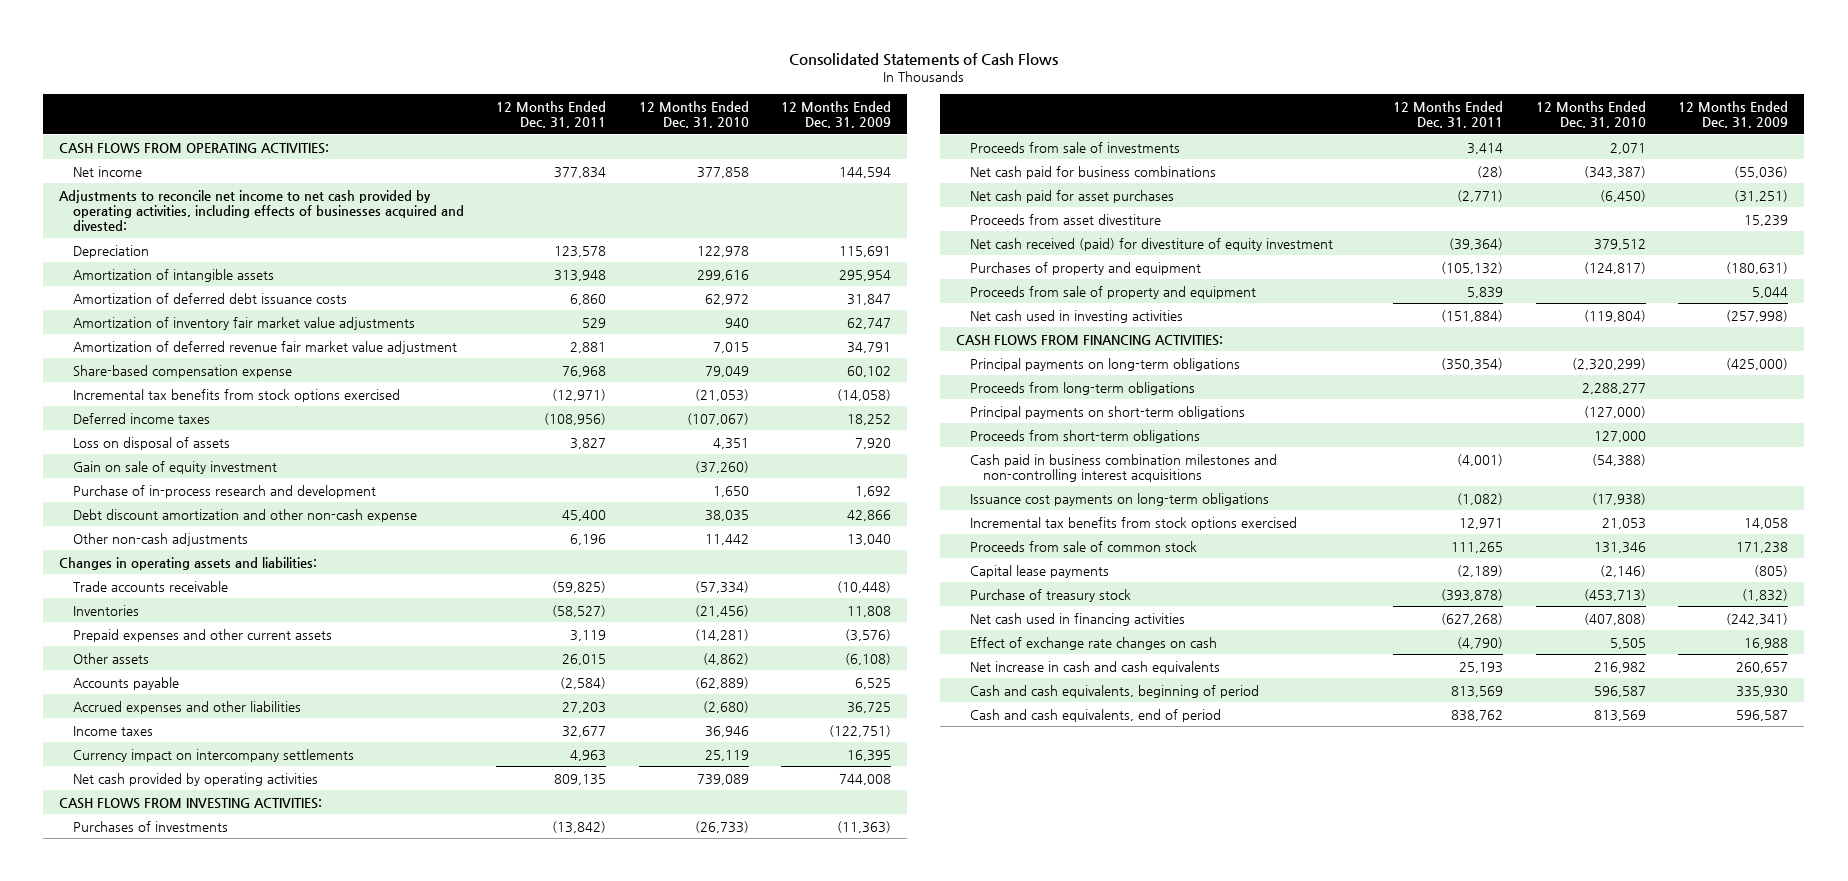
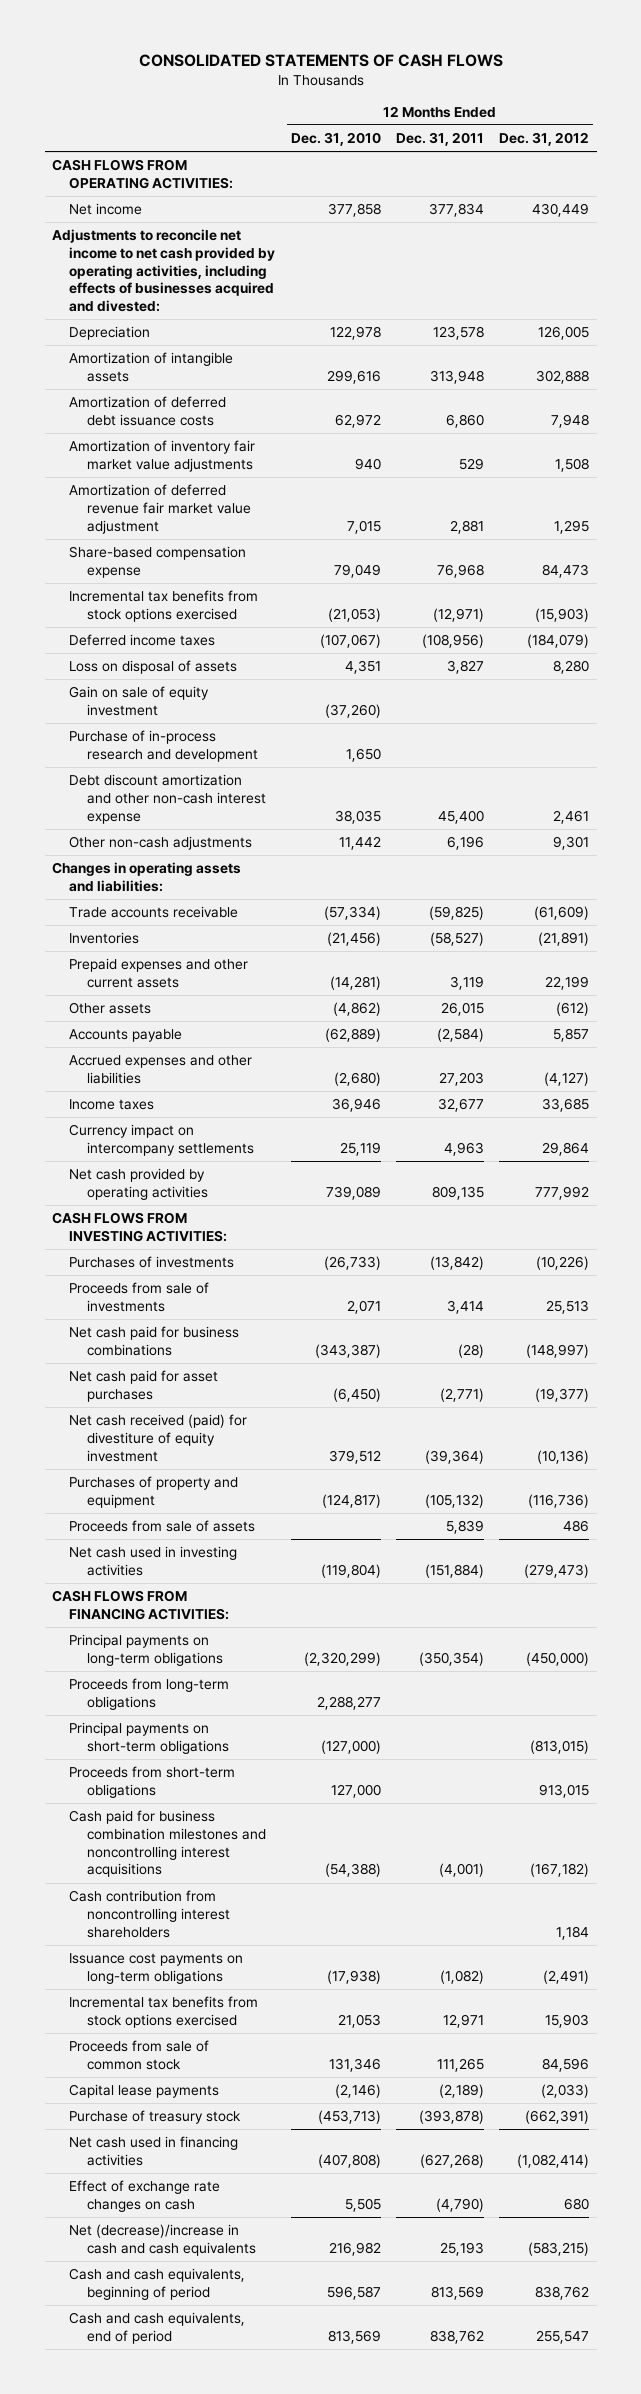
[788,52,1058,66] Consolidated Statements of Cash Flows -> [138,54,503,68] CONSOLIDATED STATEMENTS OF CASH FLOWS
[781,101,892,129] 12 Months Ended Dec. 31, 2009 -> none
none -> [499,131,590,146] Dec. 31, 2012
[72,508,417,522] Debt discount amortization and other non-cash expense -> [69,773,266,824] Debt discount amortization and other non-cash interest expense
[969,213,1161,225] Proceeds from asset divestiture -> none
[969,285,1256,299] Proceeds from sale of property and equipment -> [69,1519,256,1532] Proceeds from sale of assets
[969,453,1277,482] Cash paid in business combination milestones and non-controlling interest acquisitions -> [69,1809,266,1878] Cash paid for business combination milestones and noncontrolling interest acquisitions
none -> [69,1889,230,1938] Cash contribution from noncontrolling interest shareholders
[969,660,1220,674] Net increase in cash and cash equivalents -> [69,2223,256,2256] Net (decrease)/increase in cash and cash equivalents

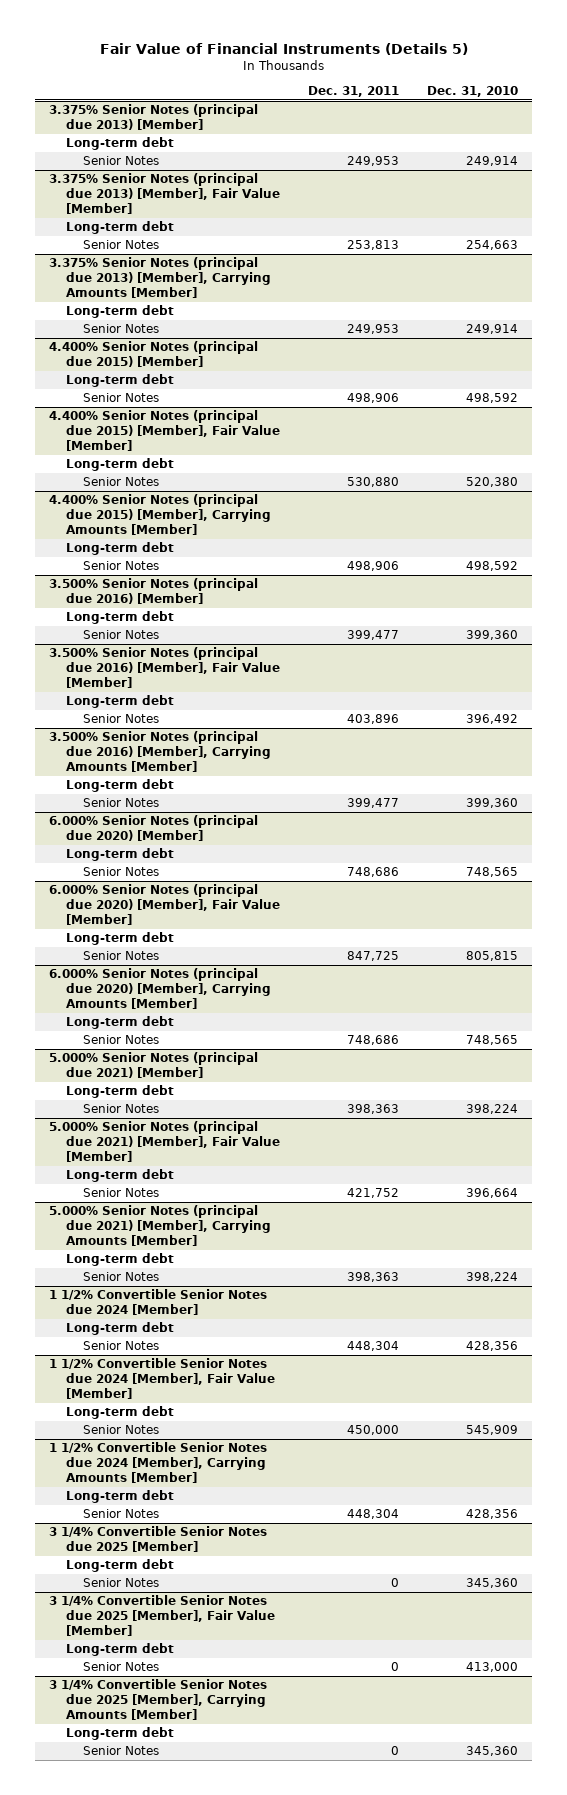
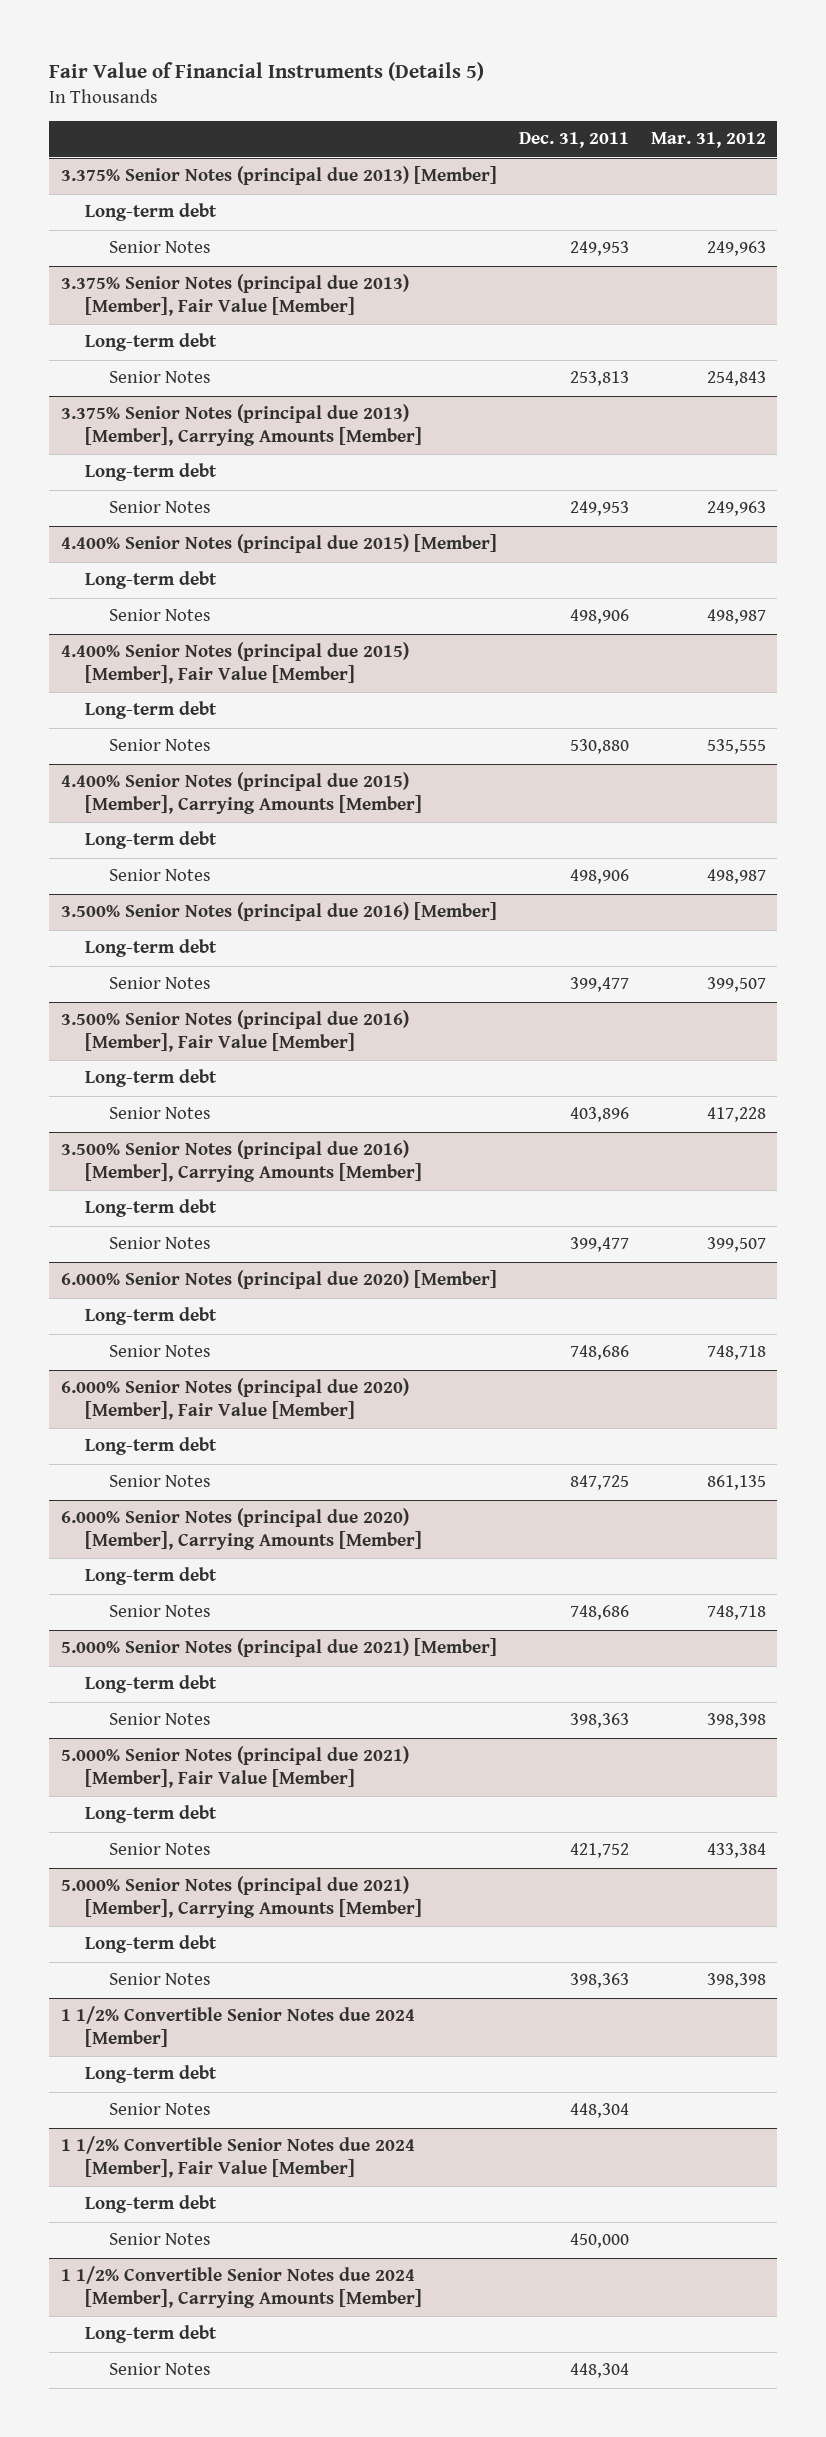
[427,86,519,98] Dec. 31, 2010 -> none
none -> [650,132,766,149] Mar. 31, 2012
[49,1526,268,1553] 3 1/4% Convertible Senior Notes due 2025 [Member] -> none
[66,1559,175,1573] Long-term debt -> none
[83,1578,160,1588] Senior Notes -> none
[49,1595,276,1637] 3 1/4% Convertible Senior Notes due 2025 [Member], Fair Value [Member] -> none
[66,1643,175,1657] Long-term debt -> none
[83,1662,160,1672] Senior Notes -> none
[49,1679,268,1721] 3 1/4% Convertible Senior Notes due 2025 [Member], Carrying Amounts [Member] -> none
[66,1727,175,1741] Long-term debt -> none
[83,1746,160,1756] Senior Notes -> none

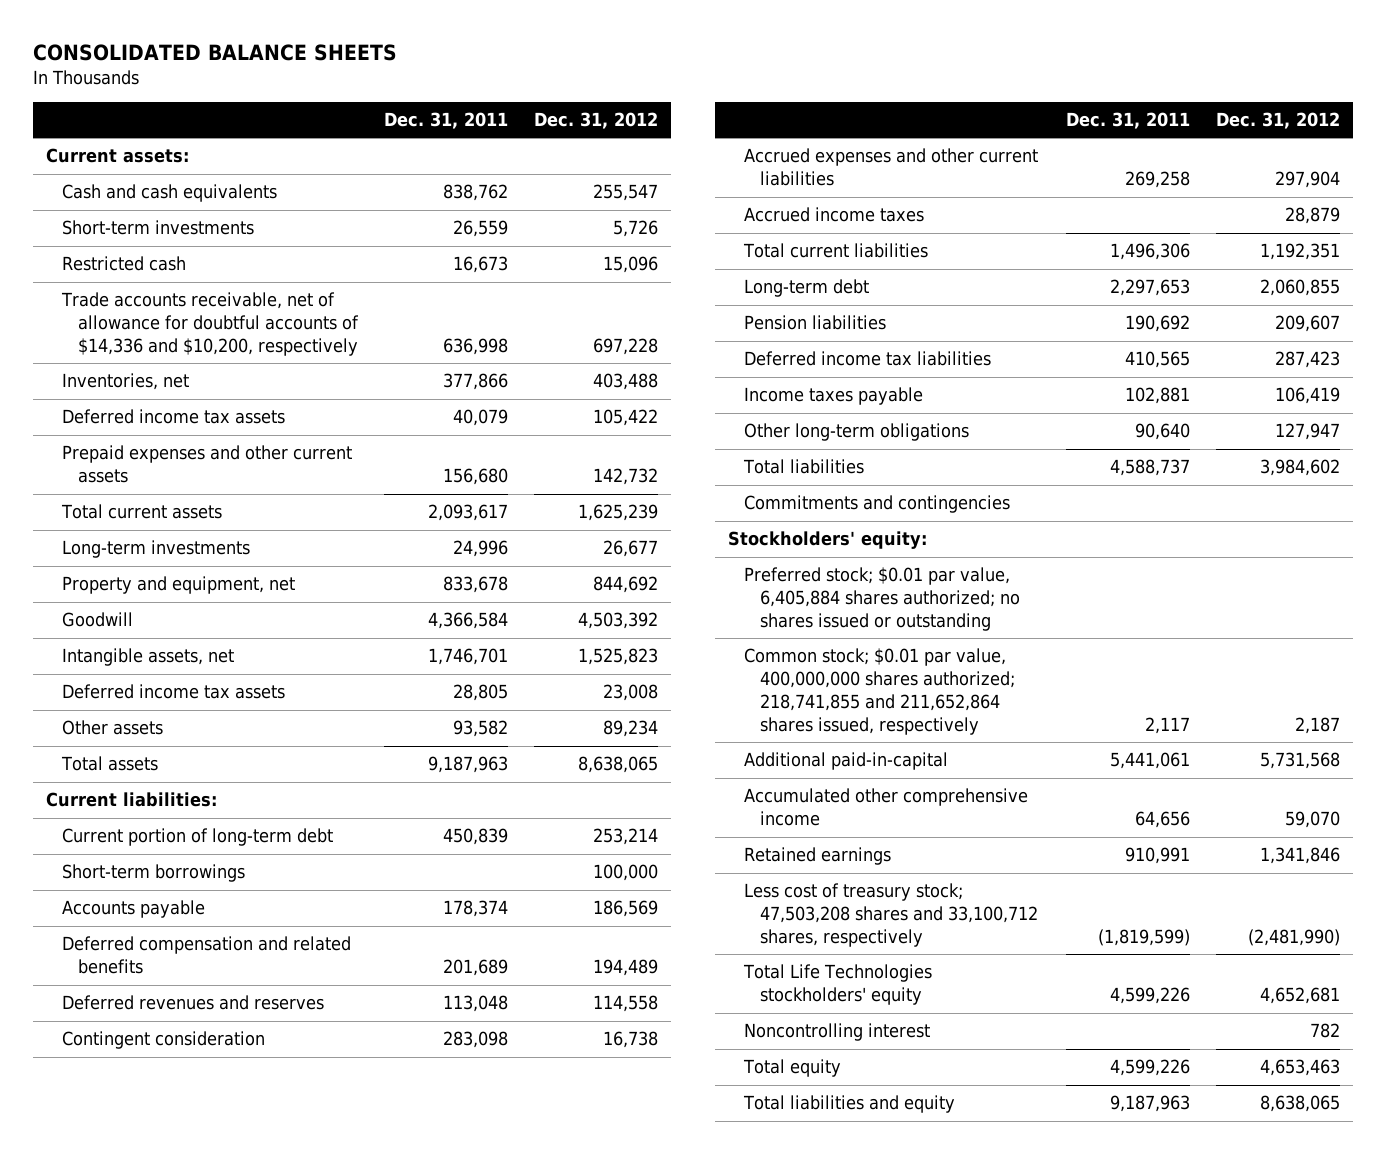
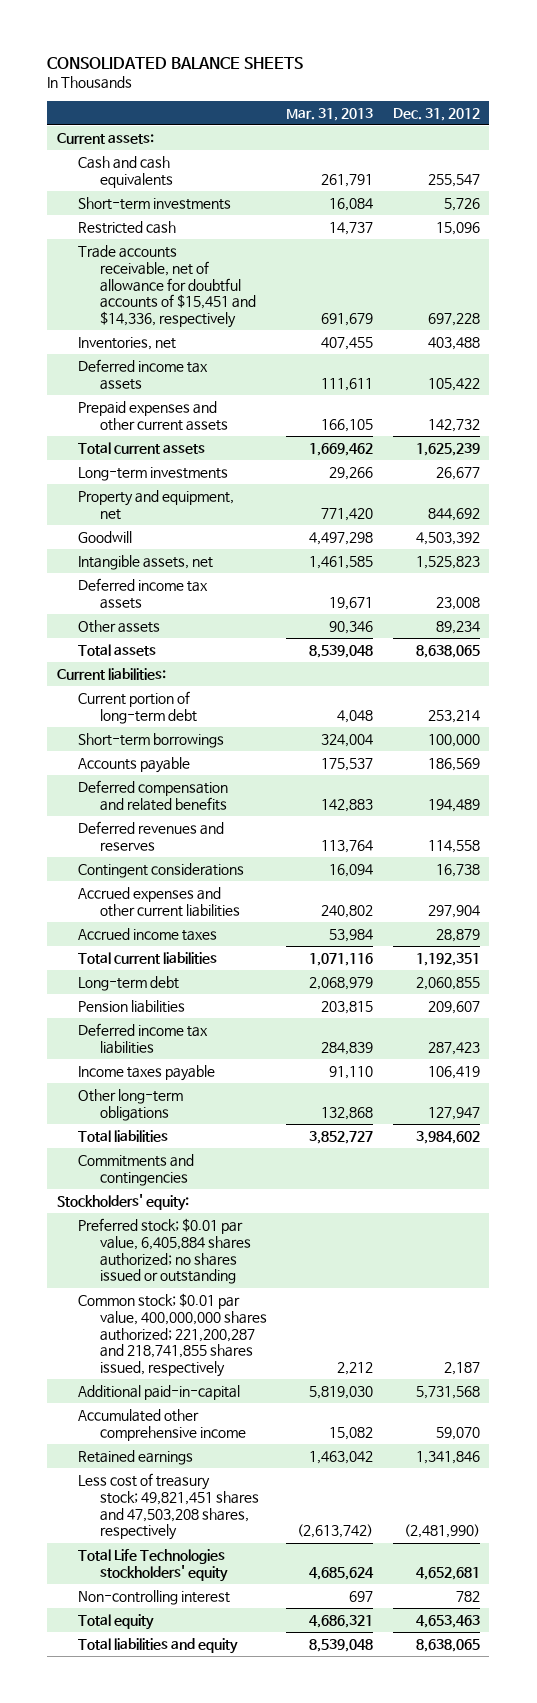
[383,111,508,129] Dec. 31, 2011 -> none
none -> [286,107,374,121] Mar. 31, 2013
[60,292,360,356] Trade accounts receivable, net of allowance for doubtful accounts of $14,336 and $10,200, respectively -> [78,244,256,329] Trade accounts receivable, net of allowance for doubtful accounts of $15,451 and $14,336, respectively
[61,1031,265,1050] Contingent consideration -> [78,862,245,878] Contingent considerations
[744,648,1016,735] Common stock; $0.01 par value, 400,000,000 shares authorized; 218,741,855 and 211,652,864 shares issued, respectively -> [78,1292,267,1378] Common stock; $0.01 par value, 400,000,000 shares authorized; 221,200,287 and 218,741,855 shares issued, respectively
[744,883,1039,947] Less cost of treasury stock; 47,503,208 shares and 33,100,712 shares, respectively -> [78,1472,259,1541] Less cost of treasury stock; 49,821,451 shares and 47,503,208 shares, respectively
[744,1023,931,1042] Noncontrolling interest -> [78,1589,231,1605] Non-controlling interest

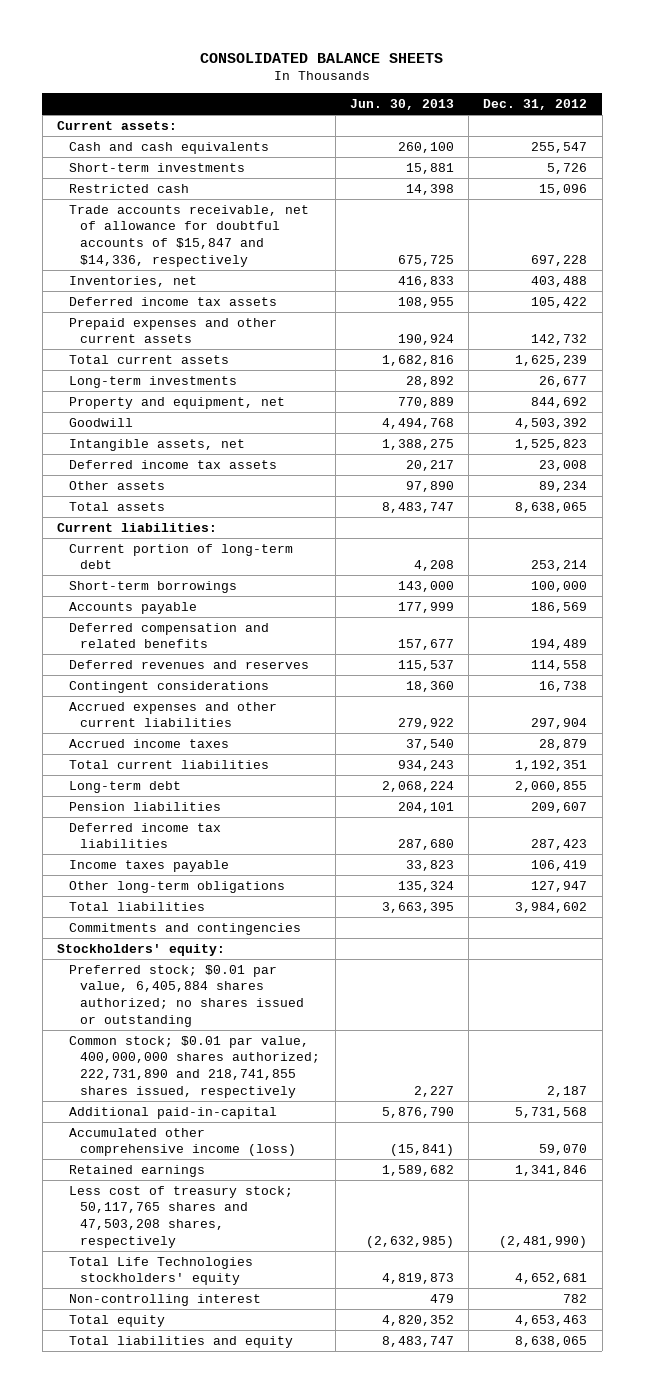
[286,107,374,121] Mar. 31, 2013 -> none
none -> [349,99,454,111] Jun. 30, 2013
[78,244,256,329] Trade accounts receivable, net of allowance for doubtful accounts of $15,451 and $14,336, respectively -> [68,204,309,267] Trade accounts receivable, net of allowance for doubtful accounts of $15,847 and $14,336, respectively
[78,1292,267,1378] Common stock; $0.01 par value, 400,000,000 shares authorized; 221,200,287 and 218,741,855 shares issued, respectively -> [68,1035,321,1098] Common stock; $0.01 par value, 400,000,000 shares authorized; 222,731,890 and 218,741,855 shares issued, respectively
[78,1408,246,1441] Accumulated other comprehensive income -> [68,1127,297,1157] Accumulated other comprehensive income (loss)
[78,1472,259,1541] Less cost of treasury stock; 49,821,451 shares and 47,503,208 shares, respectively -> [68,1185,293,1248] Less cost of treasury stock; 50,117,765 shares and 47,503,208 shares, respectively

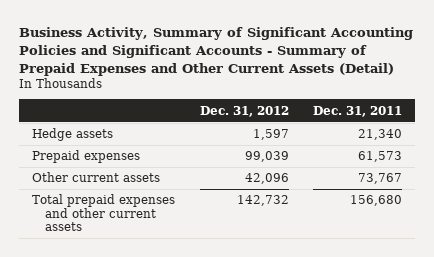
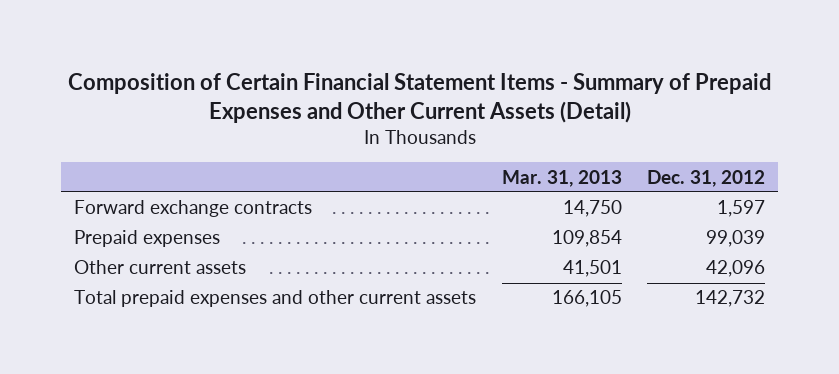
[19,27,414,76] Business Activity, Summary of Significant Accounting Policies and Significant Accounts - Summary of Prepaid Expenses and Other Current Assets (Detail) -> [67,72,771,123] Composition of Certain Financial Statement Items - Summary of Prepaid Expenses and Other Current Assets (Detail)
[313,105,403,117] Dec. 31, 2011 -> none
none -> [501,169,622,187] Mar. 31, 2013
[31,128,113,142] Hedge assets -> [73,200,312,218] Forward exchange contracts

